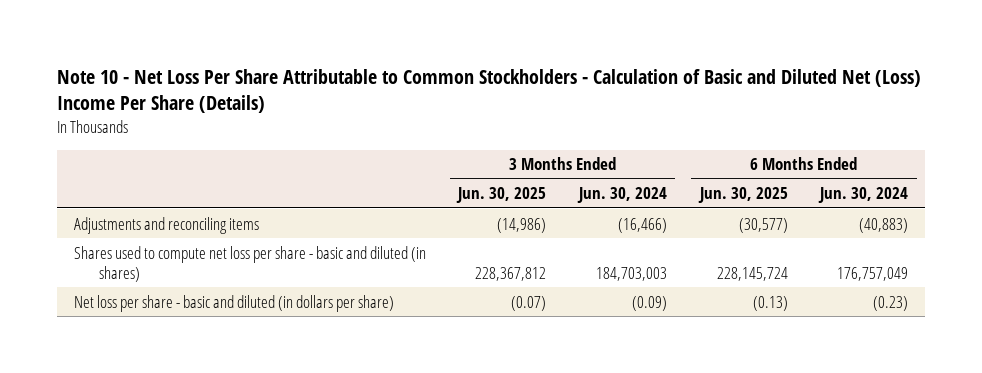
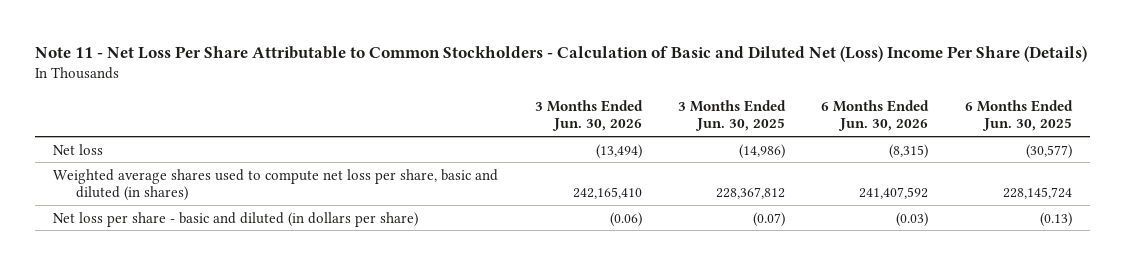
[57,68,922,113] Note 10 - Net Loss Per Share Attributable to Common Stockholders - Calculation of Basic and Diluted Net (Loss) Income Per Share (Details) -> [34,46,1087,63] Note 11 - Net Loss Per Share Attributable to Common Stockholders - Calculation of Basic and Diluted Net (Loss) Income Per Share (Details)
[576,187,667,204] Jun. 30, 2024 -> none
[818,187,909,204] Jun. 30, 2024 -> none
none -> [534,99,643,132] 3 Months Ended Jun. 30, 2026
none -> [821,99,930,132] 6 Months Ended Jun. 30, 2026
[73,216,259,234] Adjustments and reconciling items -> [53,143,104,155] Net loss
[73,245,426,282] Shares used to compute net loss per share - basic and diluted (in shares) -> [53,168,499,202] Weighted average shares used to compute net loss per share, basic and diluted (in shares)

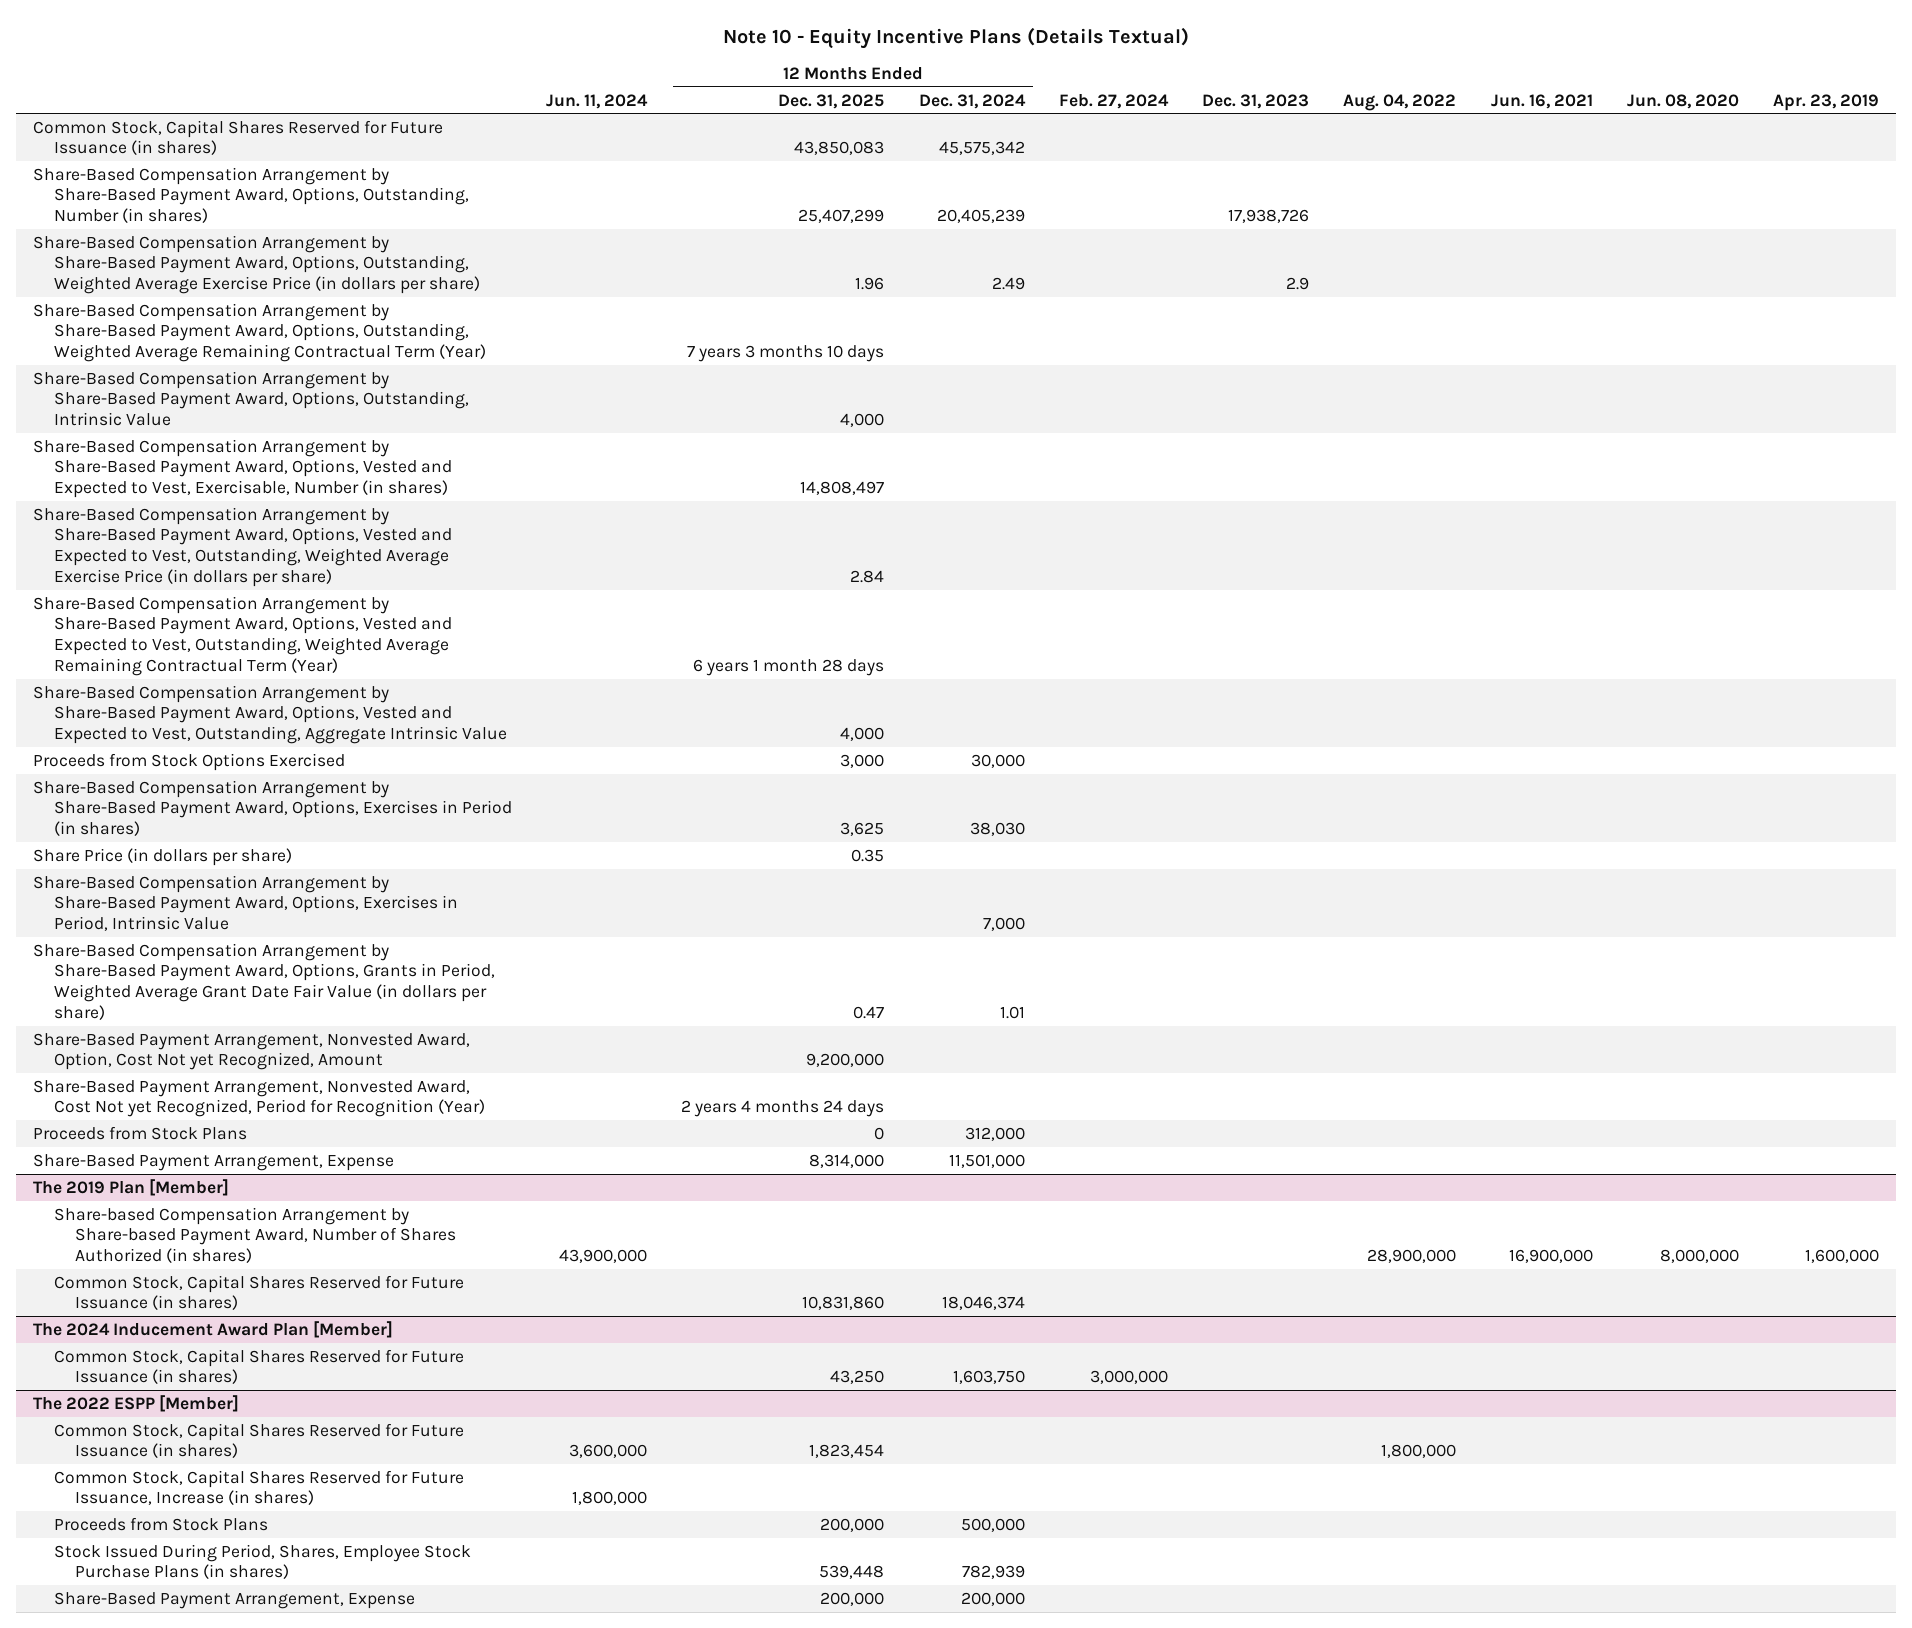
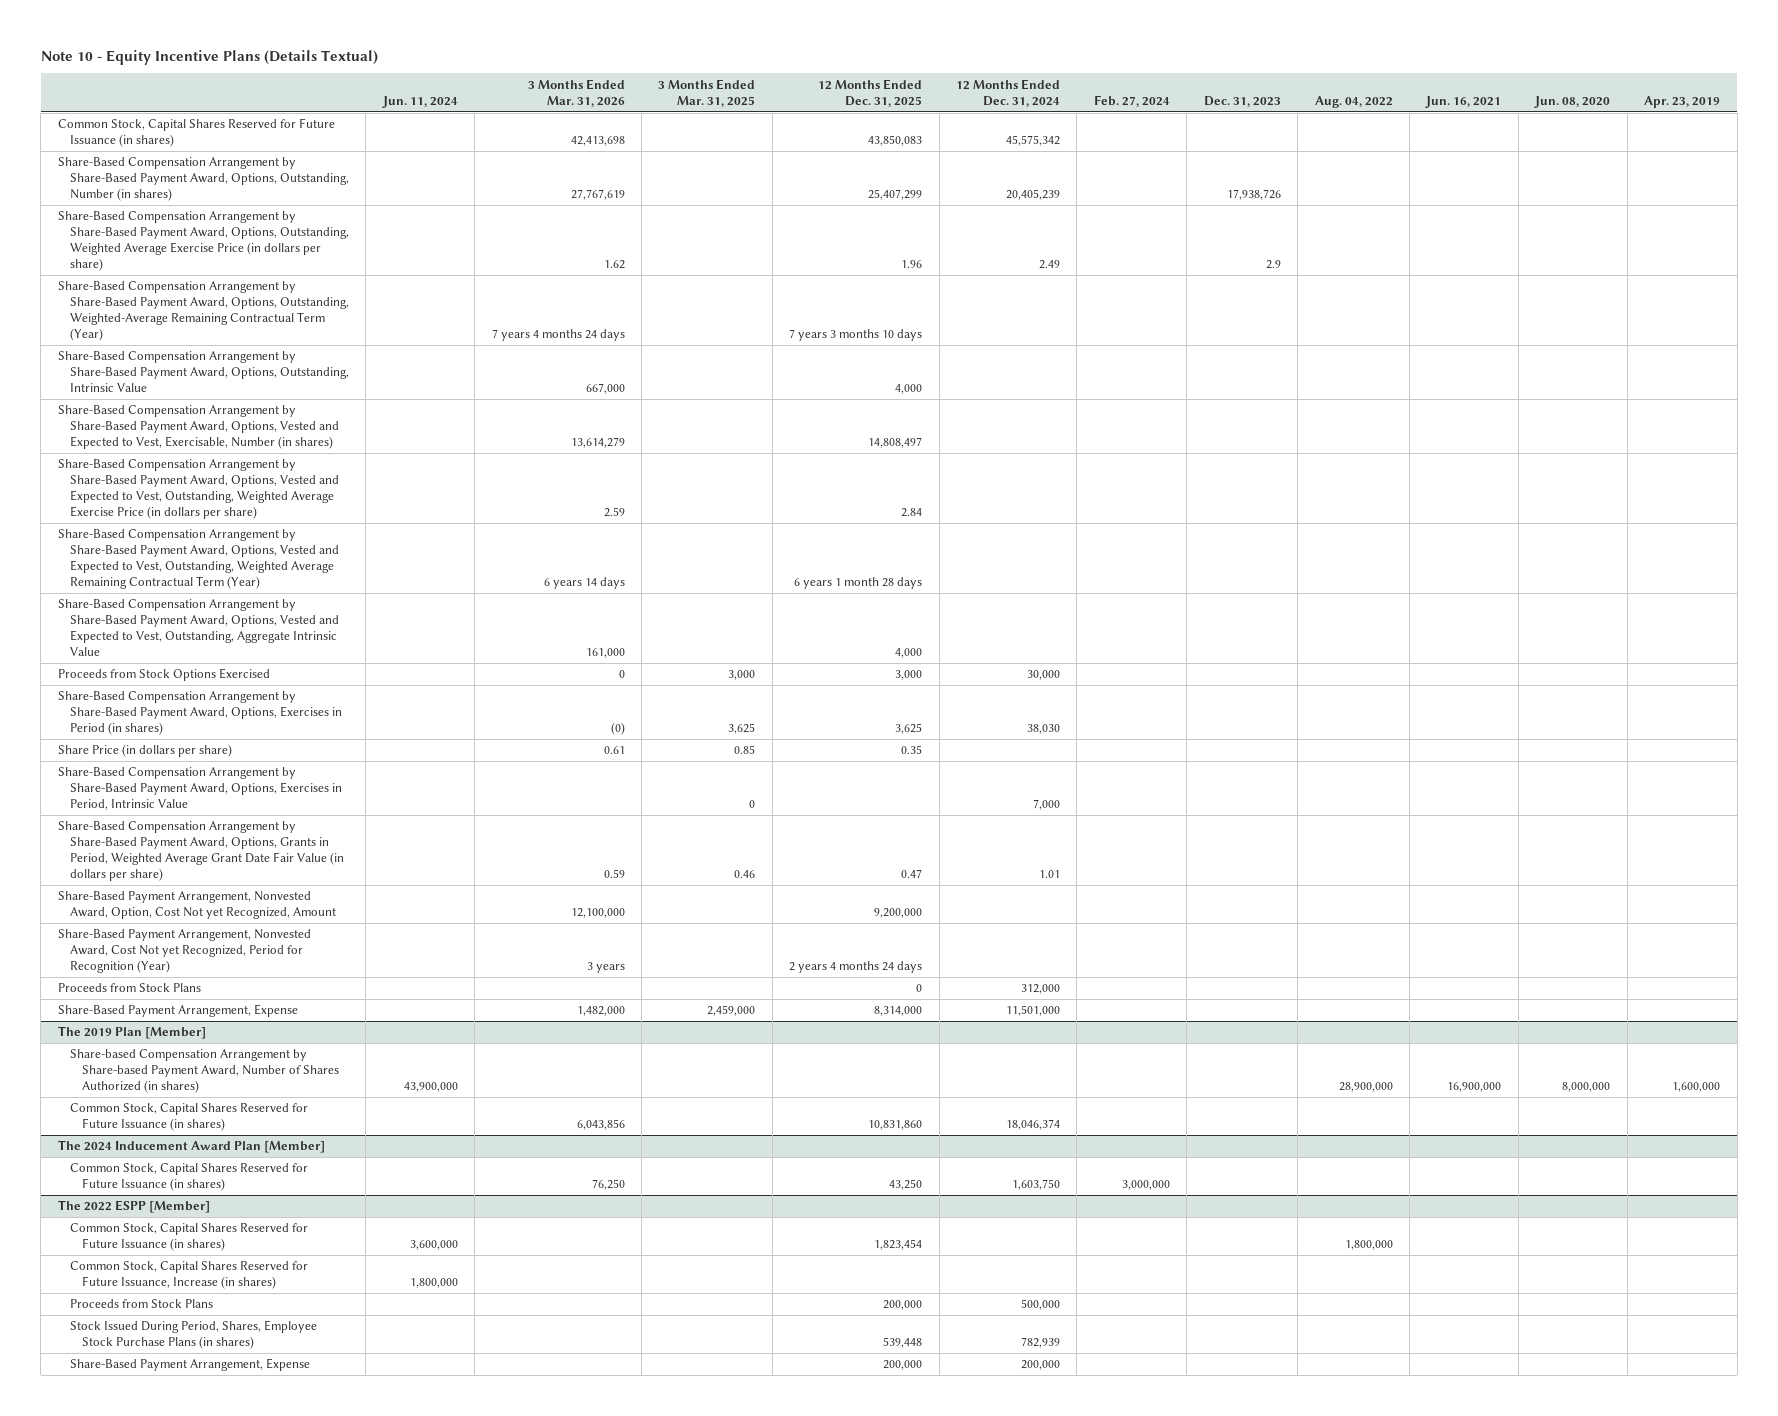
none -> [527,78,625,107] 3 Months Ended Mar. 31, 2026
none -> [658,78,756,107] 3 Months Ended Mar. 31, 2025
[33,302,487,363] Share-Based Compensation Arrangement by Share-Based Payment Award, Options, Outstanding, Weighted Average Remaining Contractual Term (Year) -> [57,281,349,342] Share-Based Compensation Arrangement by Share-Based Payment Award, Options, Outstanding, Weighted-Average Remaining Contractual Term (Year)

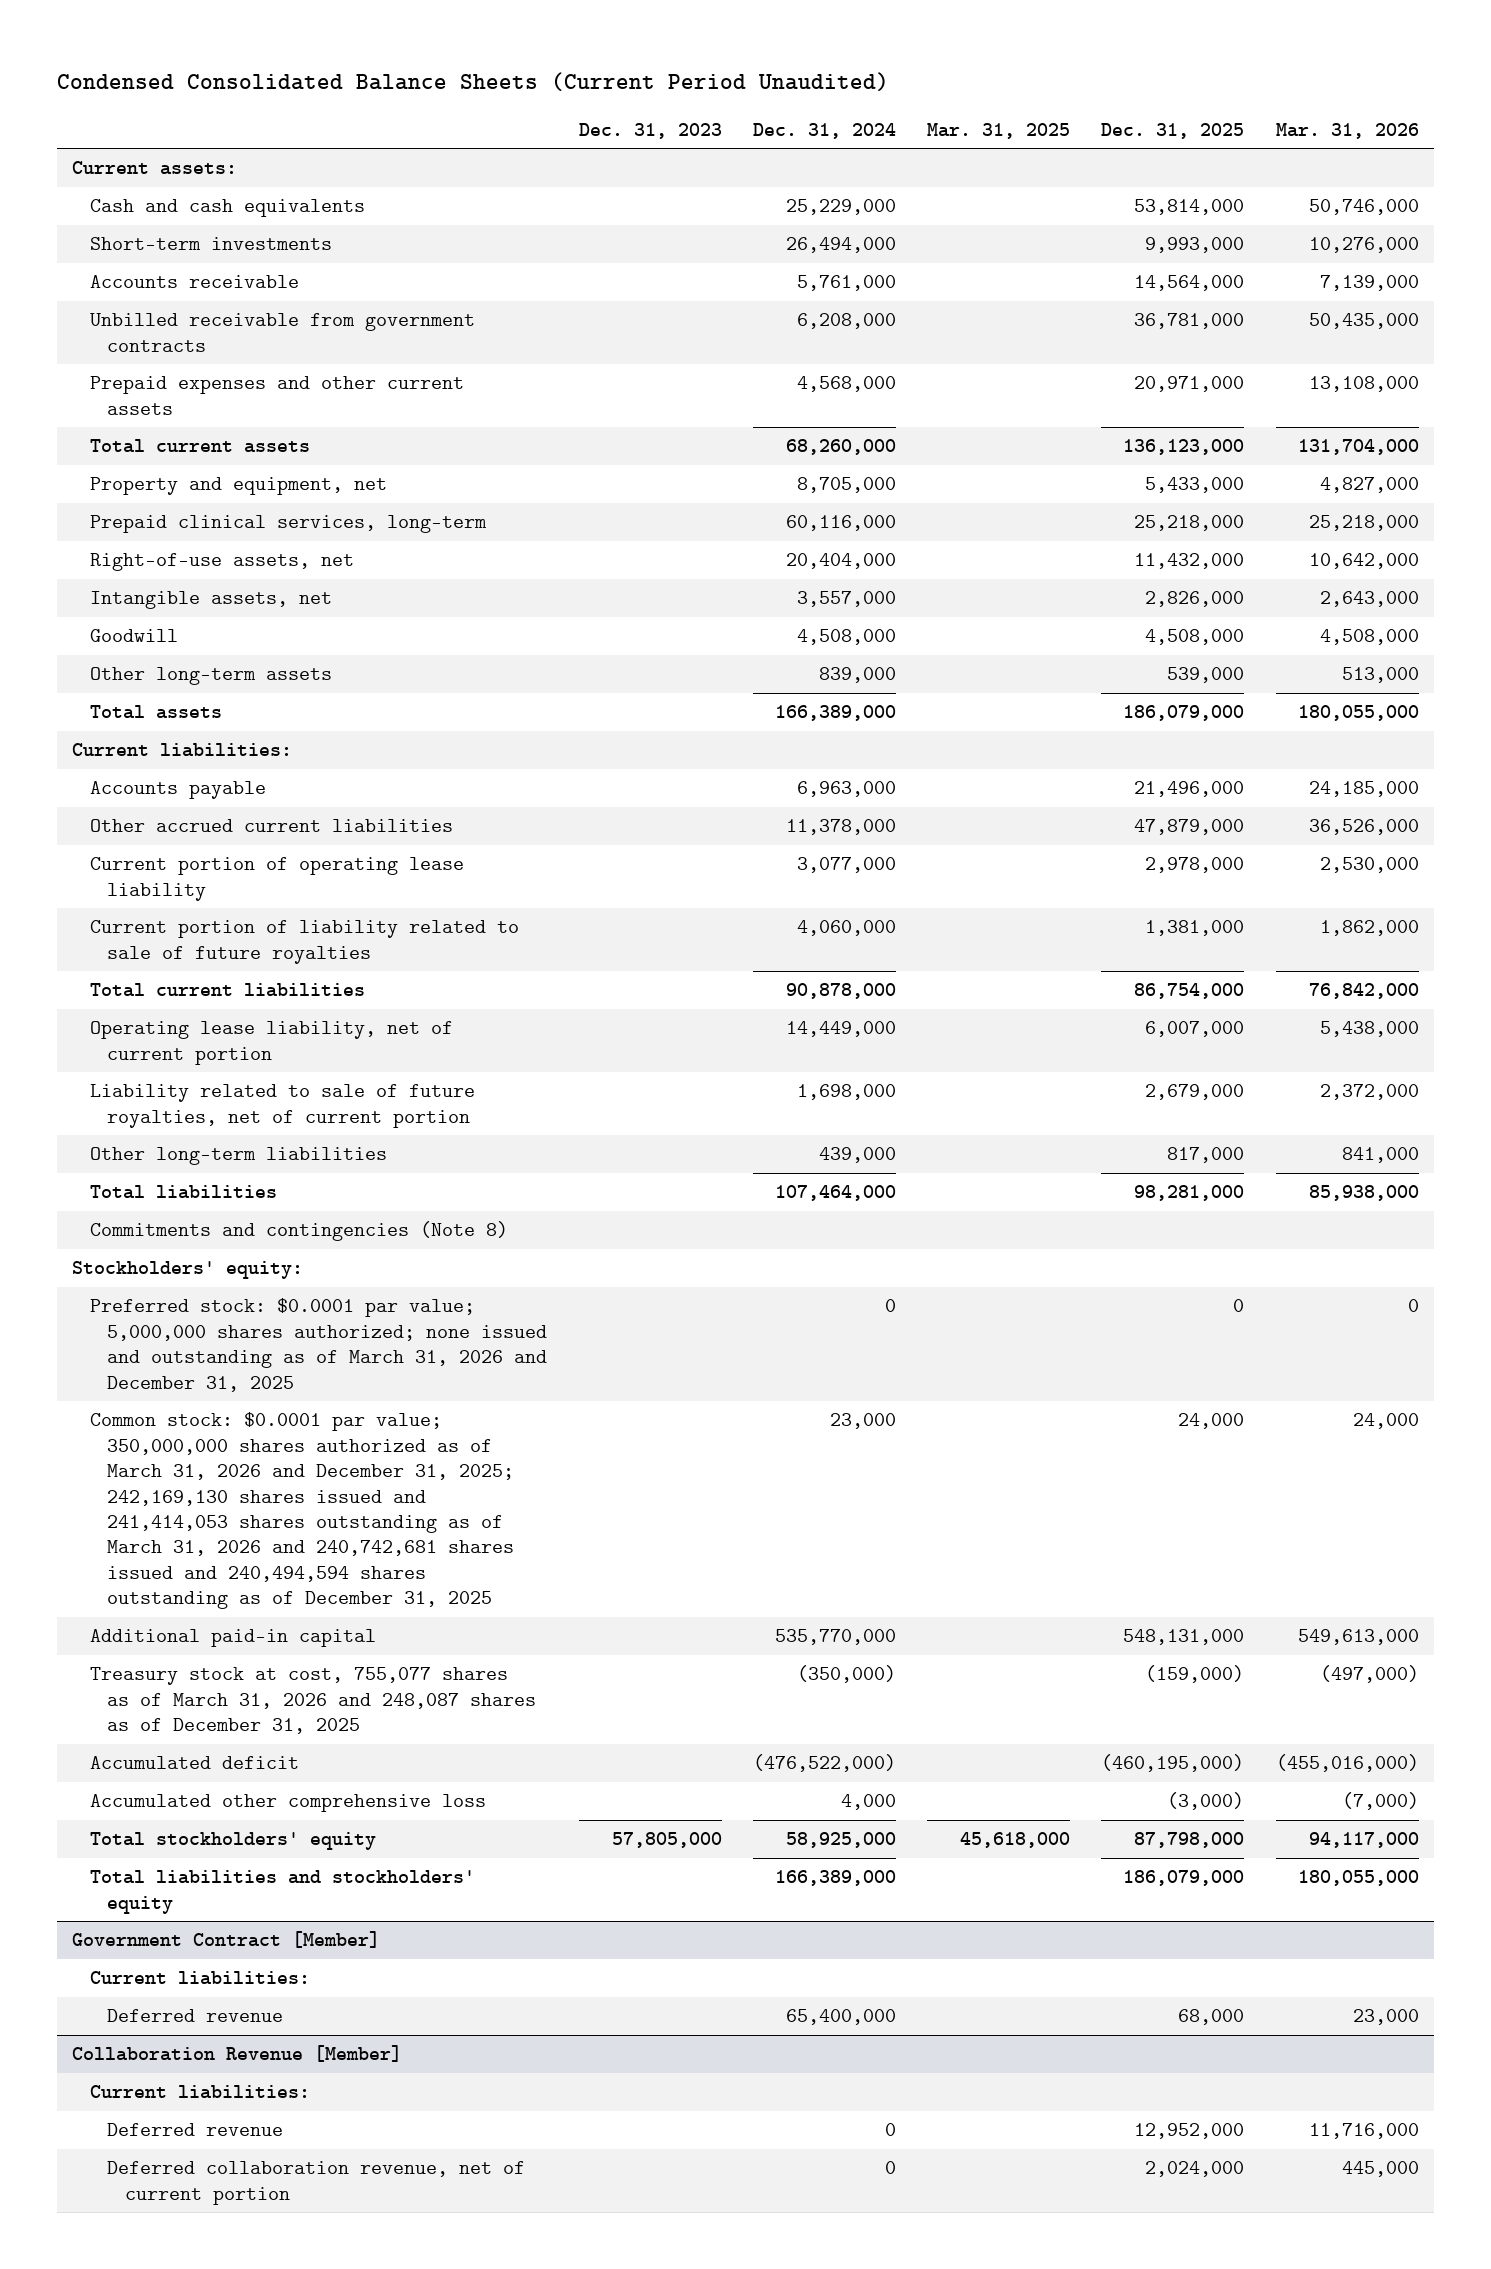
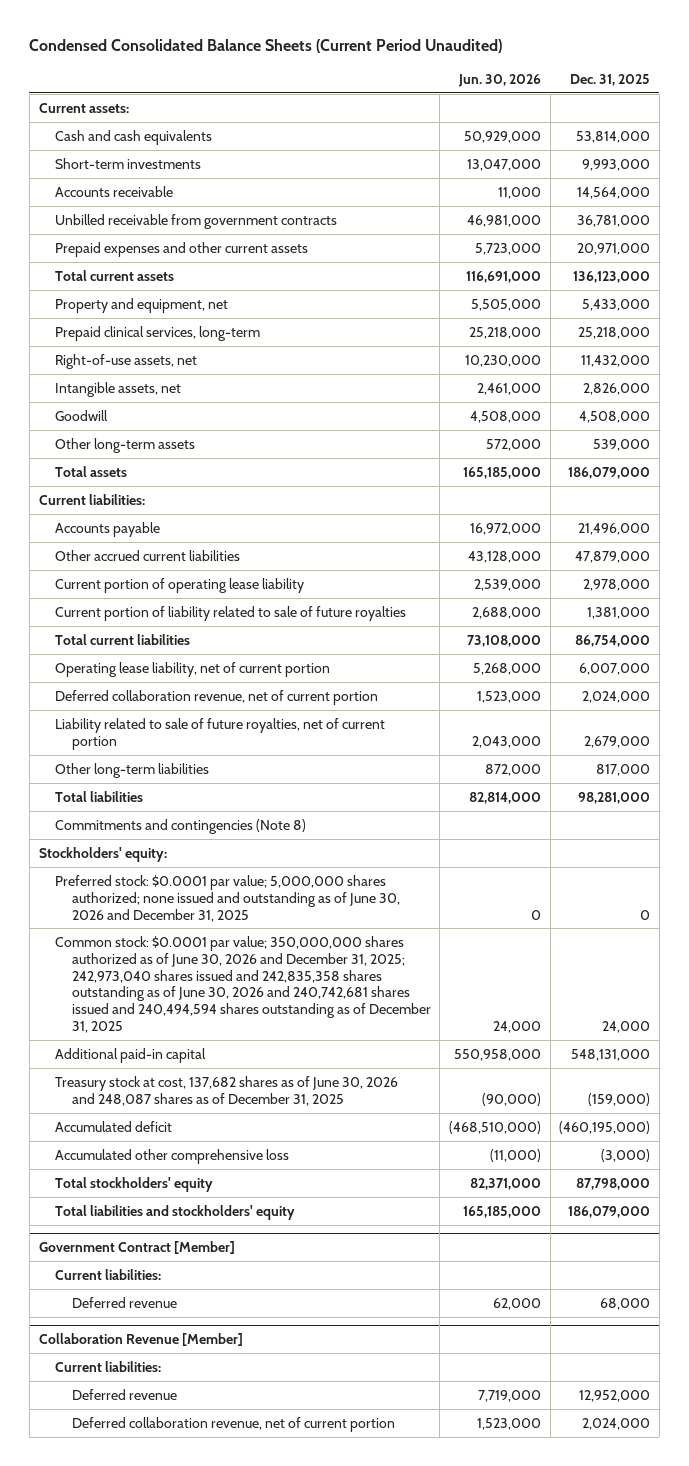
[578,122,722,139] Dec. 31, 2023 -> none
[752,122,896,139] Dec. 31, 2024 -> none
[927,122,1071,139] Mar. 31, 2025 -> none
[1275,122,1419,139] Mar. 31, 2026 -> none
none -> [457,73,541,87] Jun. 30, 2026
none -> [55,689,379,705] Deferred collaboration revenue, net of current portion
[89,1298,548,1392] Preferred stock: $0.0001 par value; 5,000,000 shares authorized; none issued and outstanding as of March 31, 2026 and December 31, 2025 -> [55,874,400,922] Preferred stock: $0.0001 par value; 5,000,000 shares authorized; none issued and outstanding as of June 30, 2026 and December 31, 2025
[89,1412,515,1609] Common stock: $0.0001 par value; 350,000,000 shares authorized as of March 31, 2026 and December 31, 2025; 242,169,130 shares issued and 241,414,053 shares outstanding as of March 31, 2026 and 240,742,681 shares issued and 240,494,594 shares outstanding as of December 31, 2025 -> [55,935,431,1034] Common stock: $0.0001 par value; 350,000,000 shares authorized as of June 30, 2026 and December 31, 2025; 242,973,040 shares issued and 242,835,358 shares outstanding as of June 30, 2026 and 240,742,681 shares issued and 240,494,594 shares outstanding as of December 31, 2025
[89,1667,537,1735] Treasury stock at cost, 755,077 shares as of March 31, 2026 and 248,087 shares as of December 31, 2025 -> [55,1075,399,1106] Treasury stock at cost, 137,682 shares as of June 30, 2026 and 248,087 shares as of December 31, 2025

